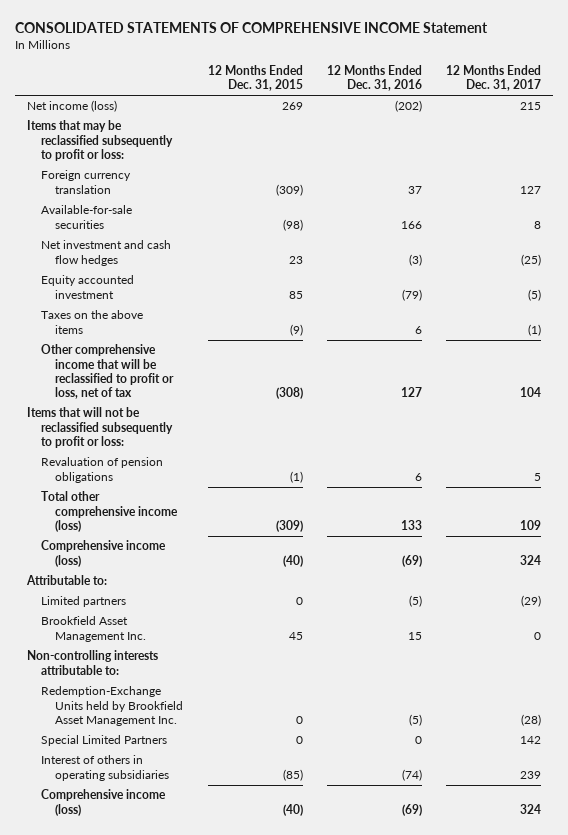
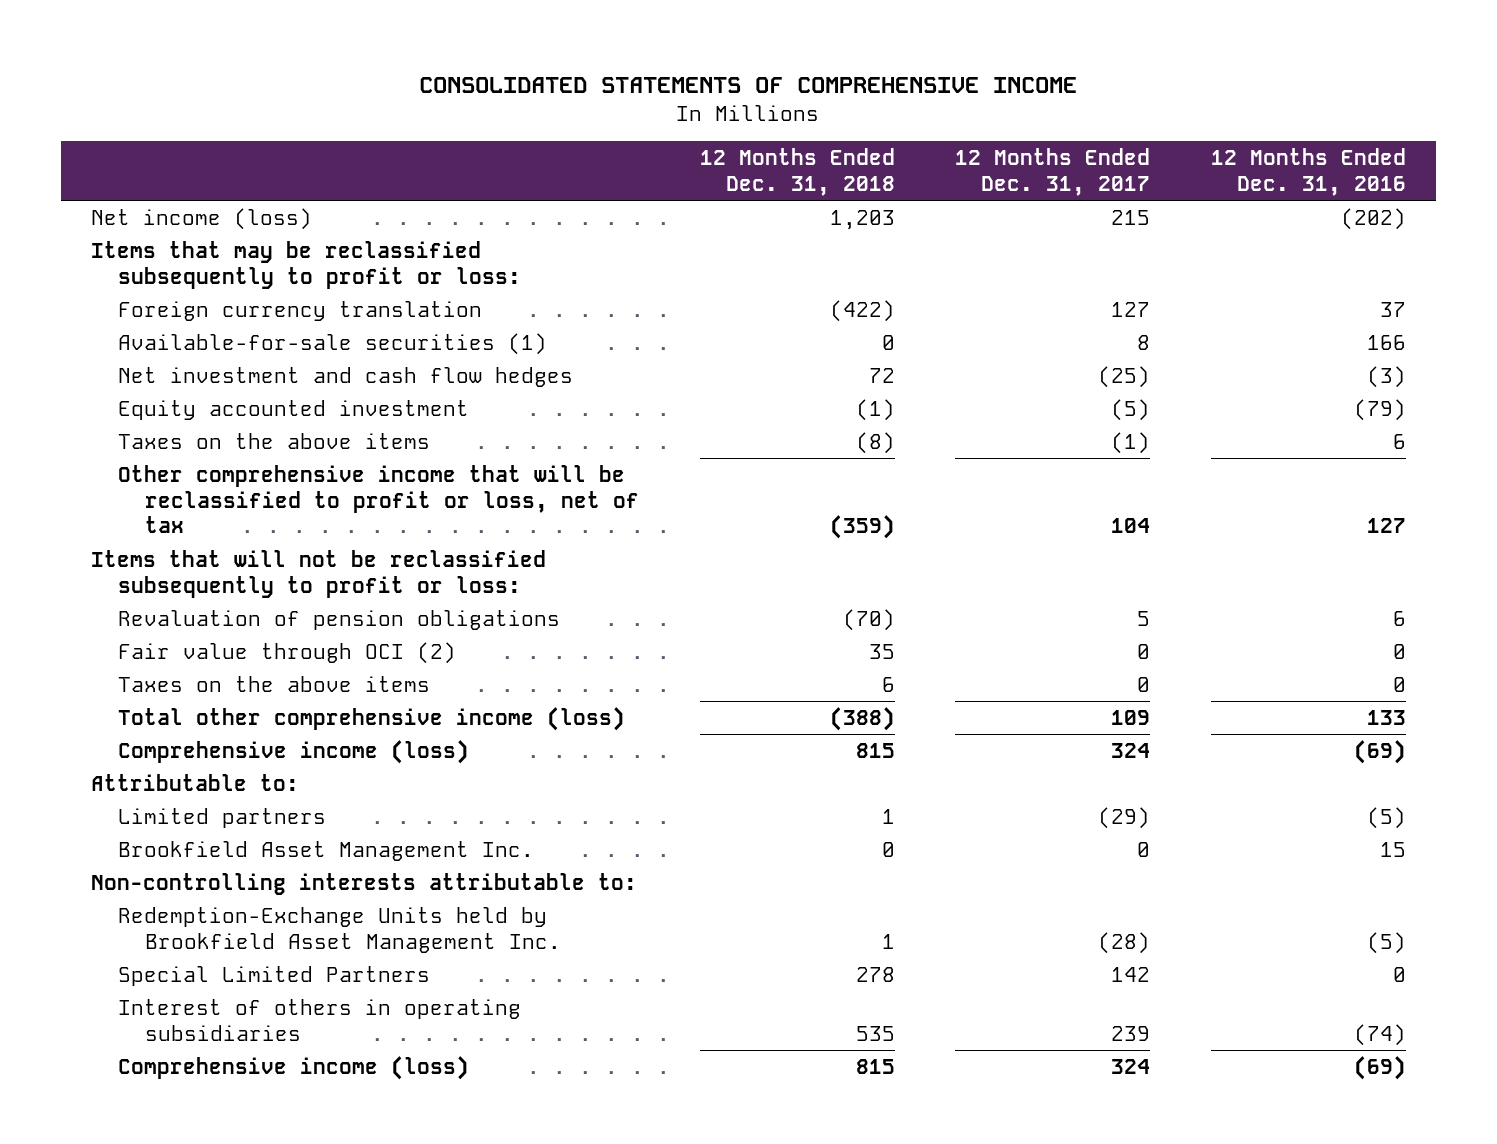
[15,22,489,34] CONSOLIDATED STATEMENTS OF COMPREHENSIVE INCOME Statement -> [419,76,1078,93] CONSOLIDATED STATEMENTS OF COMPREHENSIVE INCOME
[207,65,303,92] 12 Months Ended Dec. 31, 2015 -> none
none -> [699,148,895,196] 12 Months Ended Dec. 31, 2018
[41,205,133,229] Available-for-sale securities -> [118,332,548,355] Available-for-sale securities (1)
none -> [118,641,457,664] Fair value through OCI (2)
none -> [118,675,431,692] Taxes on the above items

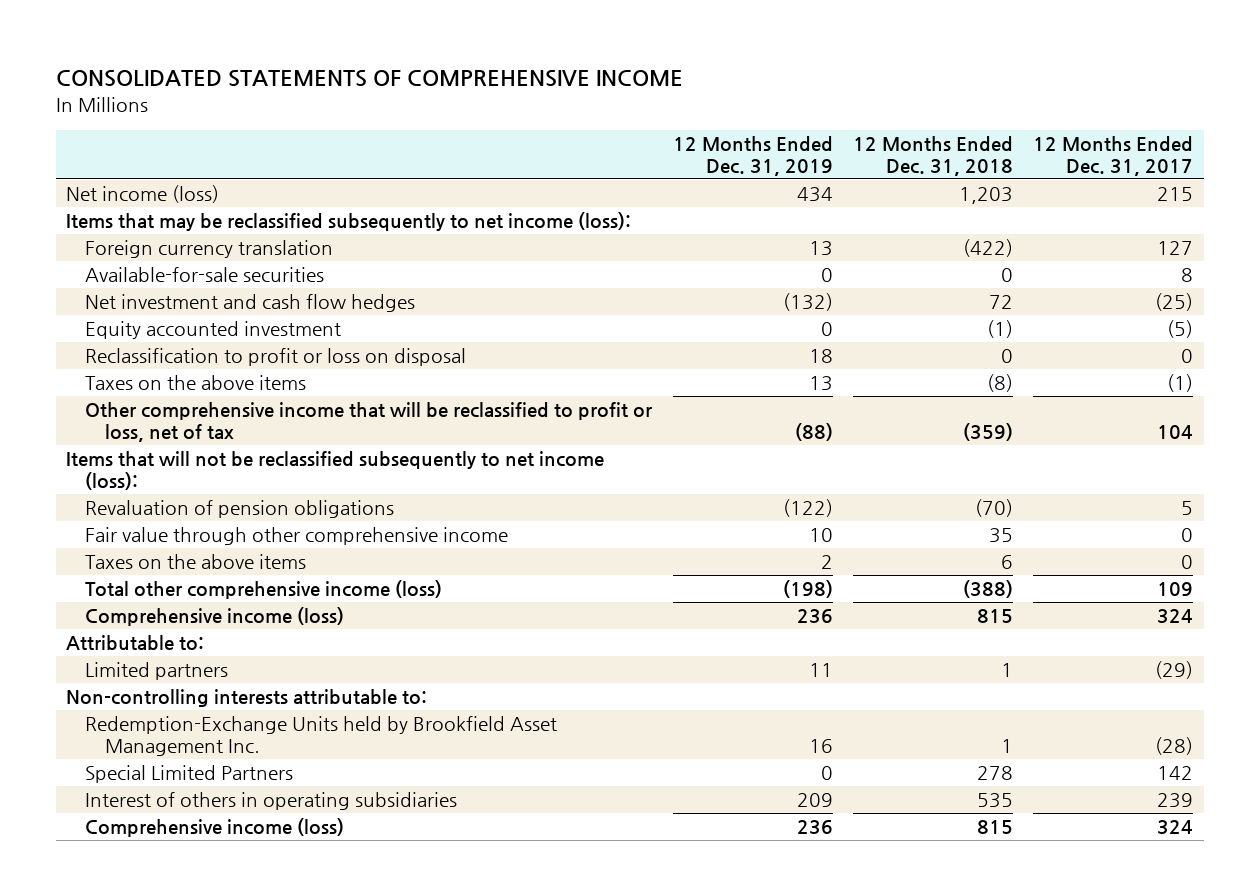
[1210,148,1406,196] 12 Months Ended Dec. 31, 2016 -> none
none -> [672,135,833,176] 12 Months Ended Dec. 31, 2019
[90,240,522,289] Items that may be reclassified subsequently to profit or loss: -> [65,212,631,232] Items that may be reclassified subsequently to net income (loss):
[118,332,548,355] Available-for-sale securities (1) -> [85,267,325,283] Available-for-sale securities
none -> [85,348,467,367] Reclassification to profit or loss on disposal
[90,549,546,598] Items that will not be reclassified subsequently to profit or loss: -> [65,451,604,491] Items that will not be reclassified subsequently to net income (loss):
[118,641,457,664] Fair value through OCI (2) -> none
none -> [85,527,509,546] Fair value through other comprehensive income
[118,840,535,861] Brookfield Asset Management Inc. -> none

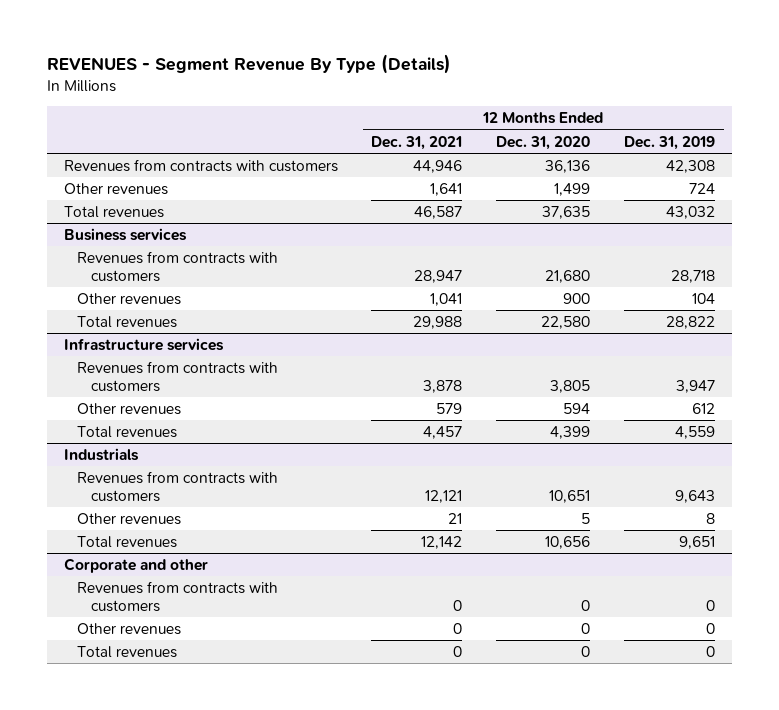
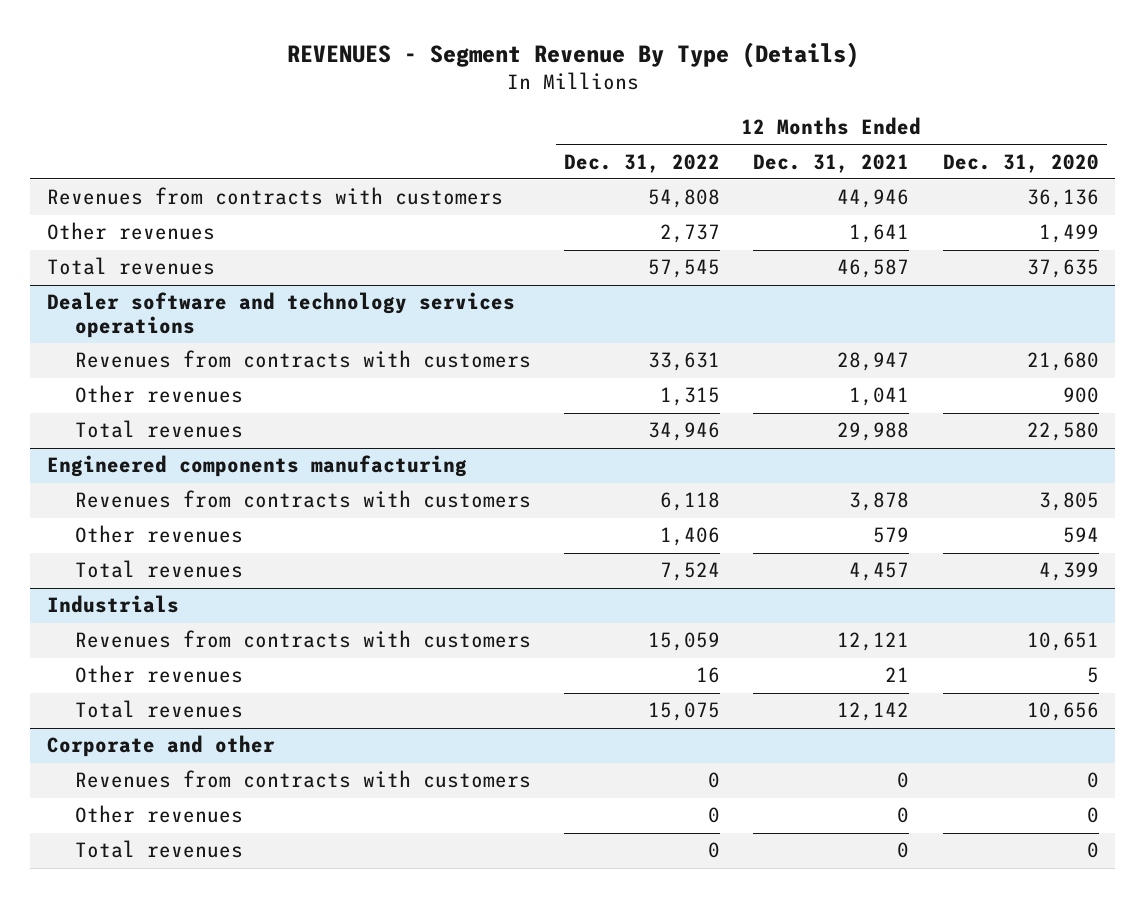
[624,135,716,150] Dec. 31, 2019 -> none
none -> [564,153,721,173] Dec. 31, 2022
[63,227,187,241] Business services -> [46,292,515,338] Dealer software and technology services operations
[63,337,224,351] Infrastructure services -> [46,455,467,478] Engineered components manufacturing

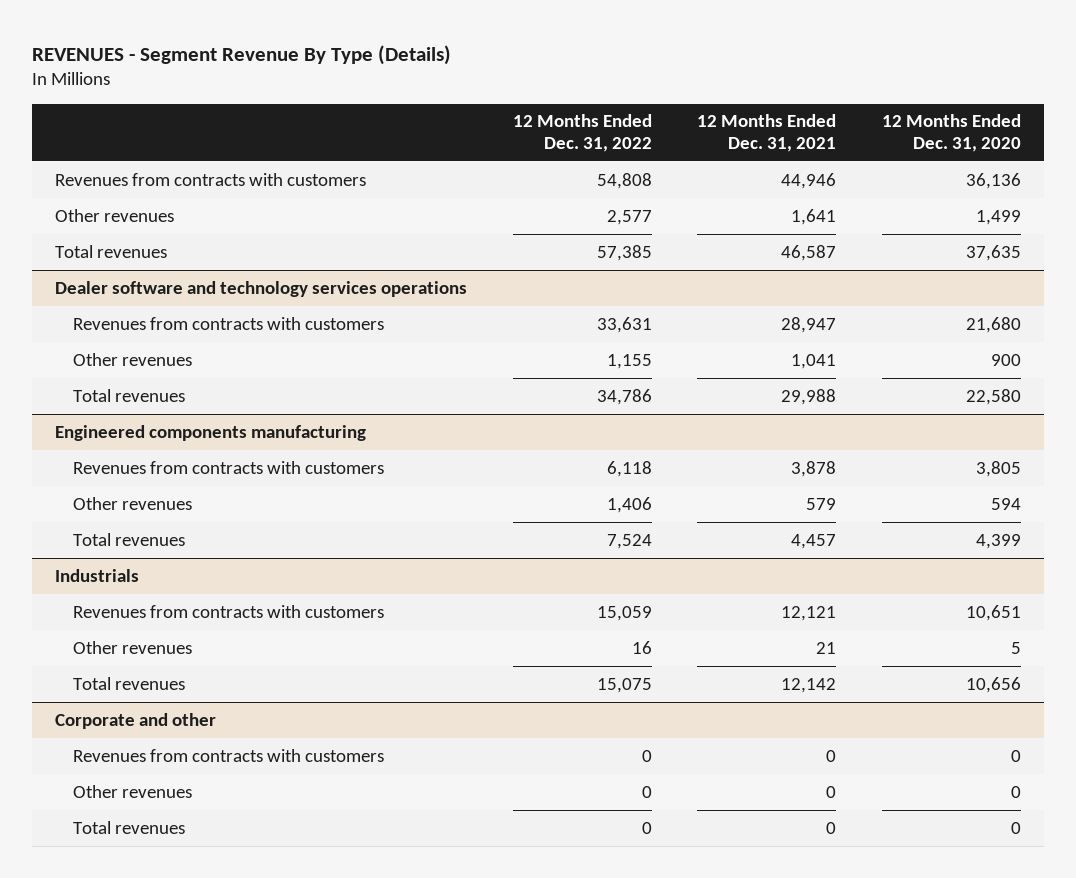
[660,224,721,244] 2,737 -> [606,209,652,225] 2,577
[648,259,721,279] 57,545 -> [596,244,652,261] 57,385
[660,387,721,407] 1,315 -> [606,353,652,369] 1,155
[648,422,721,442] 34,946 -> [596,388,652,405] 34,786

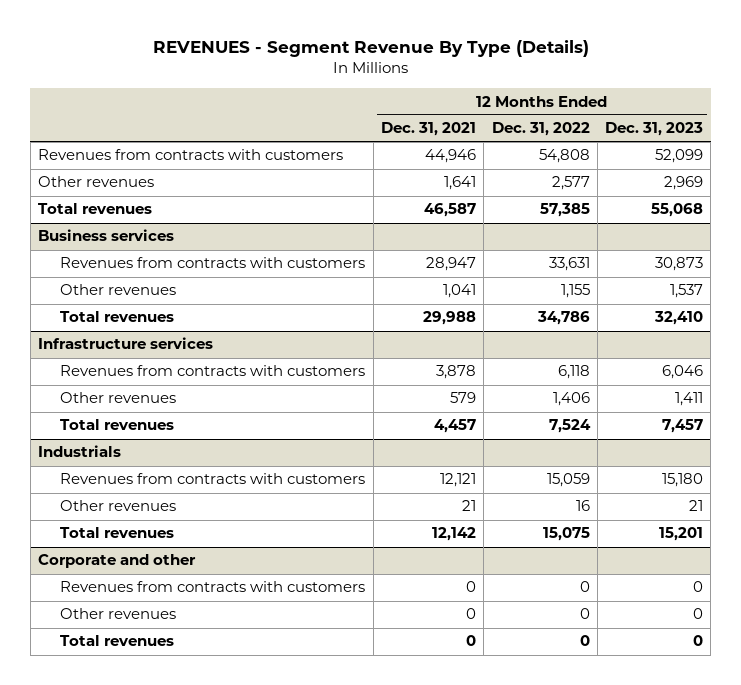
[882,114,1022,152] 12 Months Ended Dec. 31, 2020 -> none
none -> [605,122,704,137] Dec. 31, 2023
[55,280,468,297] Dealer software and technology services operations -> [38,229,175,242] Business services
[55,424,367,441] Engineered components manufacturing -> [38,337,214,350] Infrastructure services

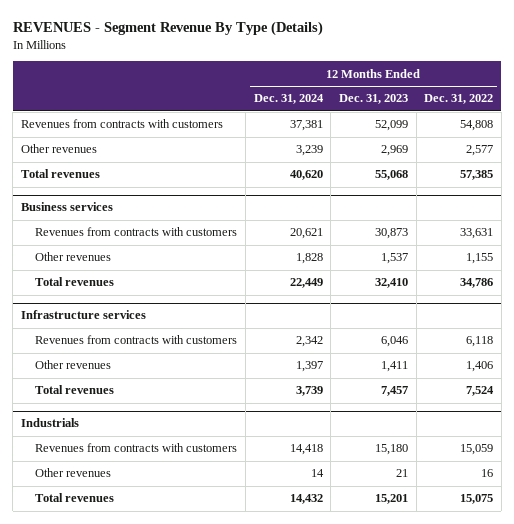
[380,122,476,137] Dec. 31, 2021 -> none
none -> [253,94,324,105] Dec. 31, 2024
[38,554,197,569] Corporate and other -> none
[60,581,366,593] Revenues from contracts with customers -> none
[60,608,177,620] Other revenues -> none
[60,635,175,647] Total revenues -> none

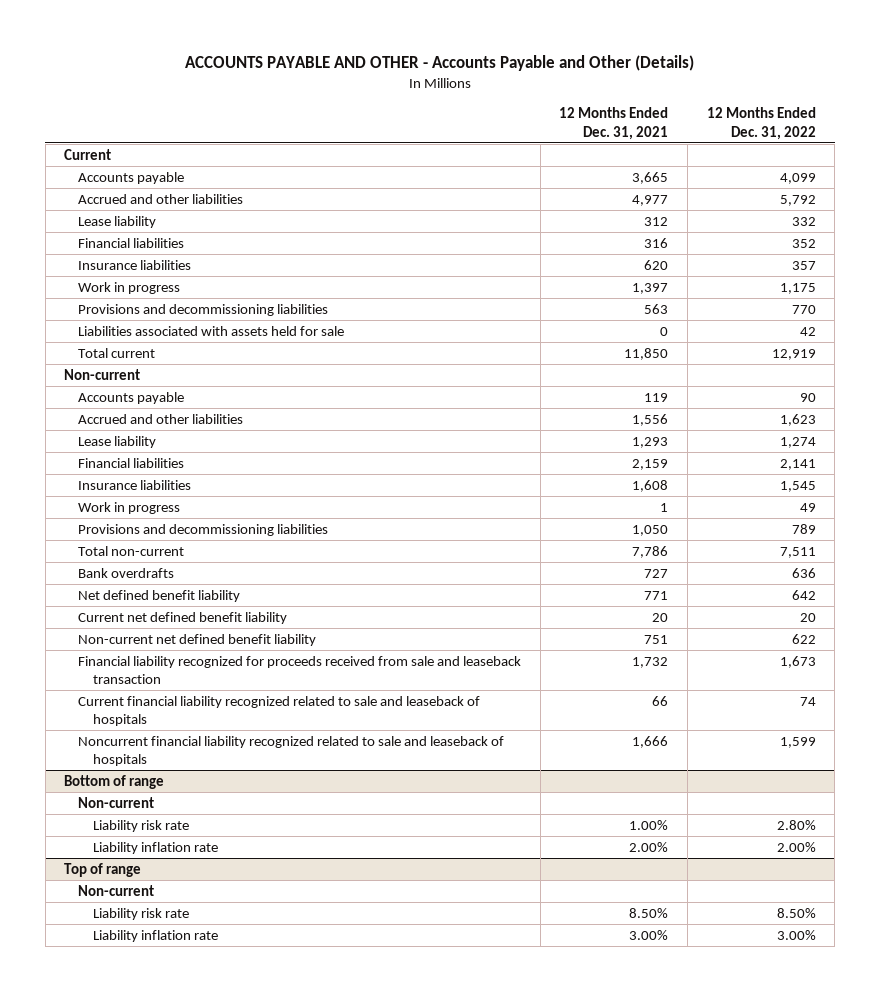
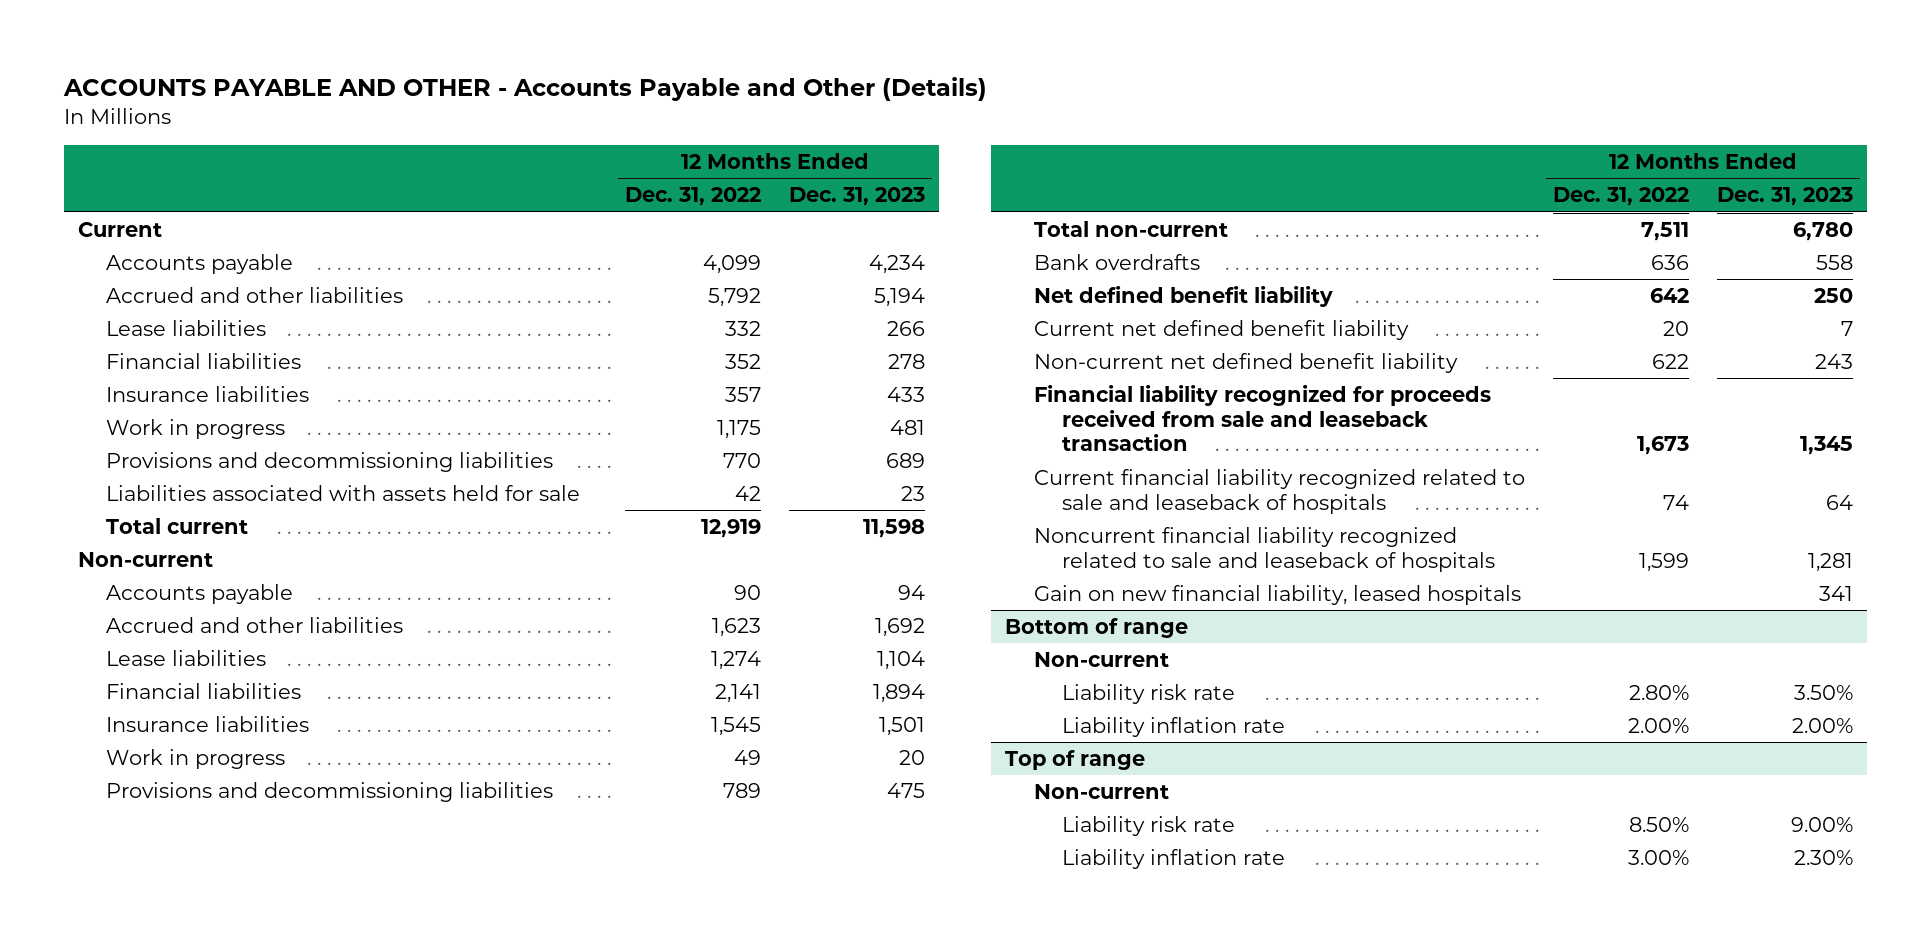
[559,107,669,140] 12 Months Ended Dec. 31, 2021 -> none
none -> [789,187,926,207] Dec. 31, 2023
[78,215,157,228] Lease liability -> [105,319,266,336] Lease liabilities
[78,435,157,448] Lease liability -> [105,649,266,666] Lease liabilities
none -> [1033,584,1521,605] Gain on new financial liability, leased hospitals

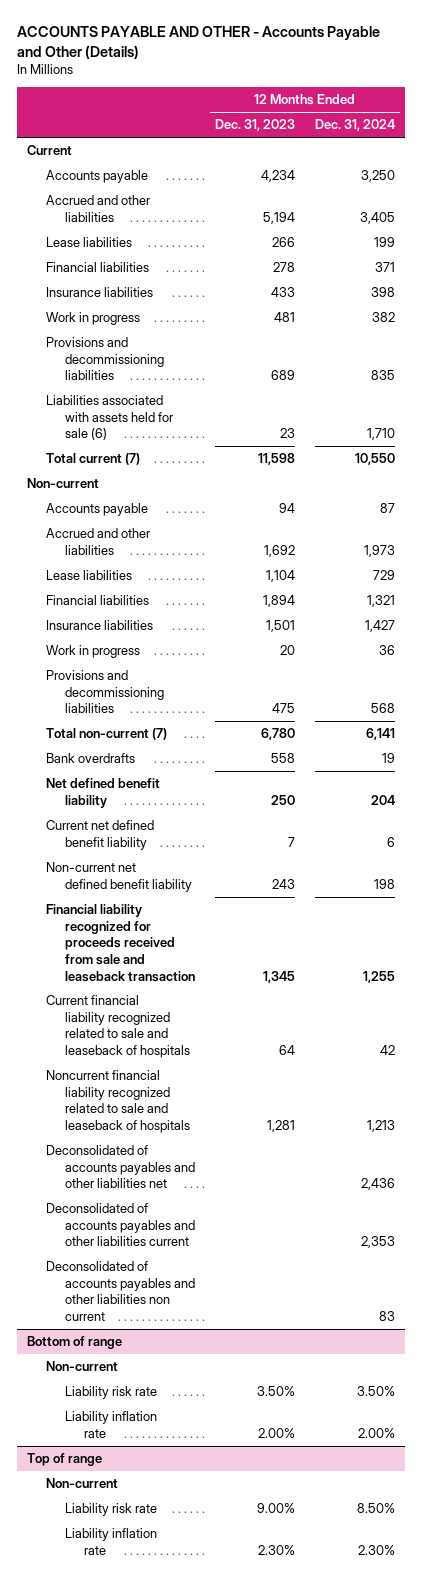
[624,187,761,207] Dec. 31, 2022 -> none
none -> [315,119,396,132] Dec. 31, 2024
[105,484,580,501] Liabilities associated with assets held for sale -> [46,395,174,441] Liabilities associated with assets held for sale (6)
[105,517,248,534] Total current -> [46,453,141,466] Total current (7)
[1033,220,1228,237] Total non-current -> [46,728,168,741] Total non-current (7)
[1033,584,1521,605] Gain on new financial liability, leased hospitals -> none
none -> [46,1145,196,1189] Deconsolidated of accounts payables and other liabilities net
none -> [46,1203,196,1247] Deconsolidated of accounts payables and other liabilities current
none -> [46,1261,196,1321] Deconsolidated of accounts payables and other liabilities non current

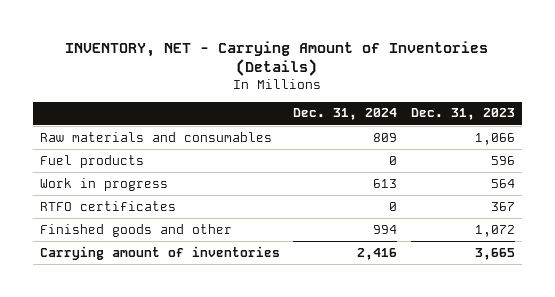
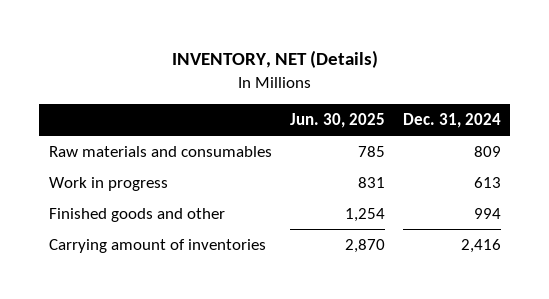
[65,40,489,77] INVENTORY, NET - Carrying Amount of Inventories (Details) -> [171,50,378,69] INVENTORY, NET (Details)
[410,108,515,121] Dec. 31, 2023 -> none
none -> [289,113,385,129] Jun. 30, 2025
[39,154,144,168] Fuel products -> none
[39,200,176,211] RTFO certificates -> none

